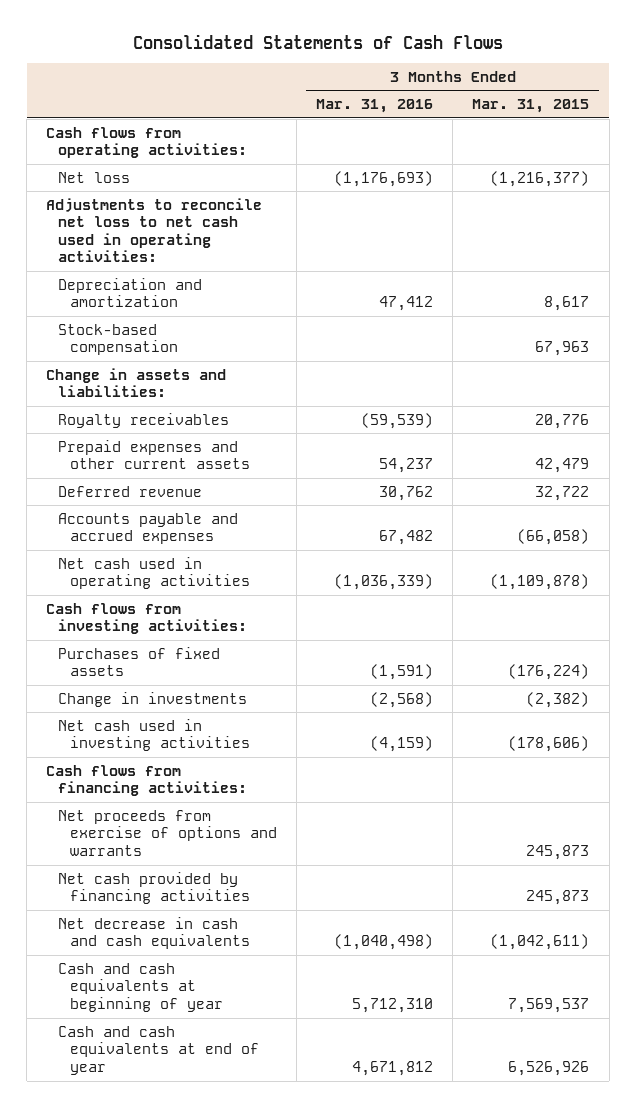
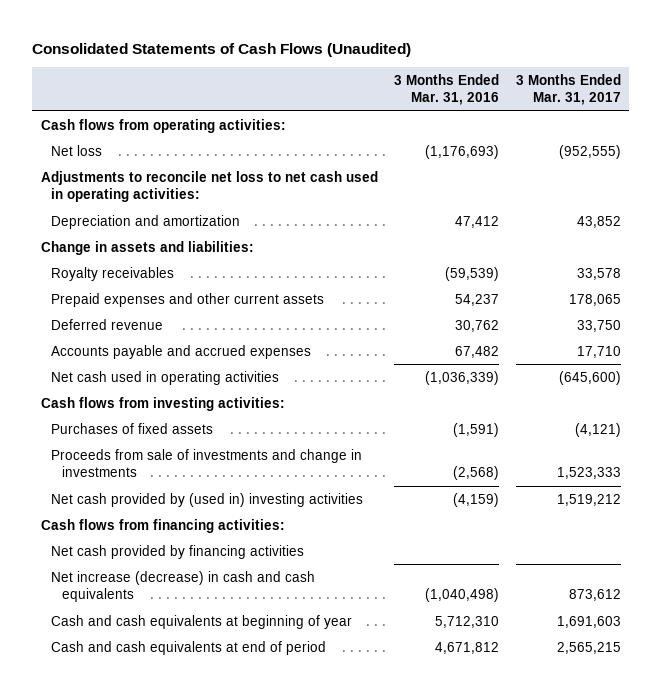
[132,33,503,49] Consolidated Statements of Cash Flows -> [32,42,412,57] Consolidated Statements of Cash Flows (Unaudited)
[472,99,590,114] Mar. 31, 2015 -> none
none -> [515,73,621,106] 3 Months Ended Mar. 31, 2017
[57,323,178,356] Stock-based compensation -> none
[57,691,247,707] Change in investments -> [51,448,363,478] Proceeds from sale of investments and change in investments
[57,718,250,752] Net cash used in investing activities -> [51,492,364,507] Net cash provided by (used in) investing activities
[57,809,277,856] Net proceeds from exercise of options and warrants -> none
[57,916,250,950] Net decrease in cash and cash equivalents -> [51,570,316,603] Net increase (decrease) in cash and cash equivalents
[57,1025,259,1075] Cash and cash equivalents at end of year -> [51,640,327,655] Cash and cash equivalents at end of period

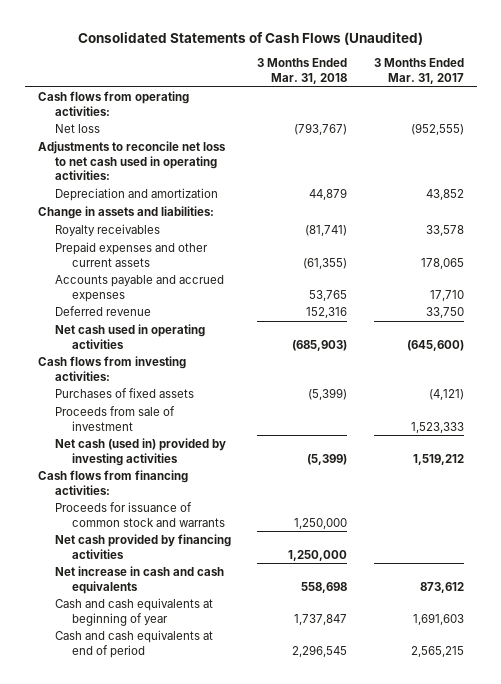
[394,73,500,106] 3 Months Ended Mar. 31, 2016 -> none
none -> [257,58,348,84] 3 Months Ended Mar. 31, 2018
[51,318,164,330] Deferred revenue -> [55,306,152,317] Deferred revenue
[51,448,363,478] Proceeds from sale of investments and change in investments -> [55,406,176,431] Proceeds from sale of investment
[51,492,364,507] Net cash provided by (used in) investing activities -> [55,438,227,466] Net cash (used in) provided by investing activities
none -> [55,502,226,527] Proceeds for issuance of common stock and warrants
[51,570,316,603] Net increase (decrease) in cash and cash equivalents -> [55,566,225,594] Net increase in cash and cash equivalents

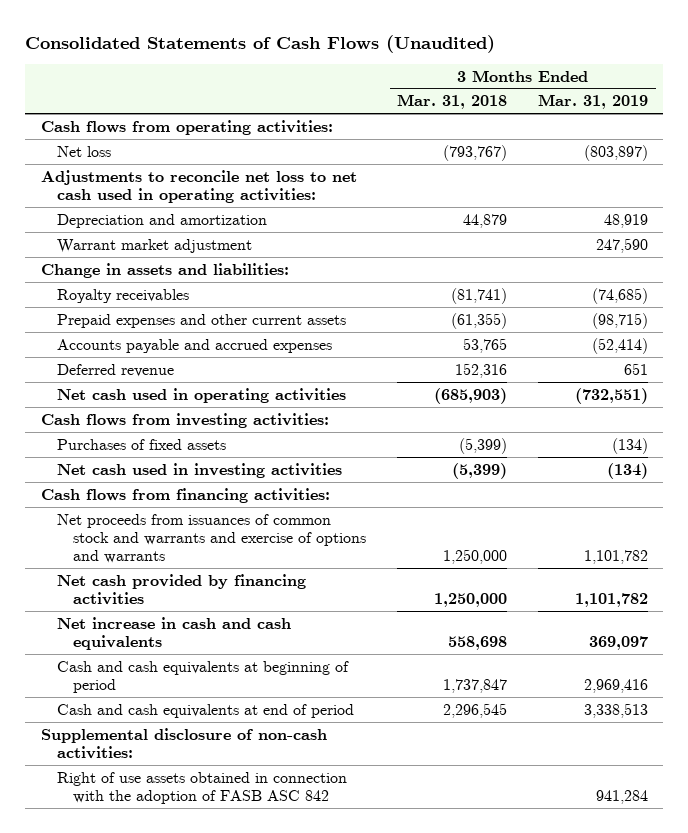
[373,58,464,84] 3 Months Ended Mar. 31, 2017 -> none
none -> [537,94,648,110] Mar. 31, 2019
none -> [57,238,253,253] Warrant market adjustment
[55,406,176,431] Proceeds from sale of investment -> none
[55,438,227,466] Net cash (used in) provided by investing activities -> [57,462,343,478] Net cash used in investing activities
[55,502,226,527] Proceeds for issuance of common stock and warrants -> [57,513,367,563] Net proceeds from issuances of common stock and warrants and exercise of options and warrants
[55,598,214,626] Cash and cash equivalents at beginning of year -> [57,660,350,693] Cash and cash equivalents at beginning of period
none -> [40,727,327,759] Supplemental disclosure of non-cash activities:
none -> [57,771,348,804] Right of use assets obtained in connection with the adoption of FASB ASC 842

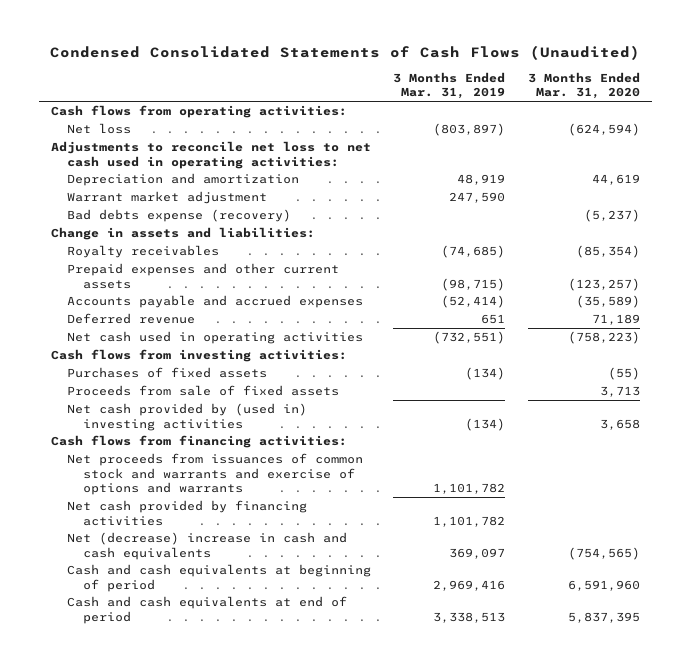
[25,34,496,53] Consolidated Statements of Cash Flows (Unaudited) -> [50,45,641,61] Condensed Consolidated Statements of Cash Flows (Unaudited)
[397,94,508,110] Mar. 31, 2018 -> none
none -> [528,71,641,100] 3 Months Ended Mar. 31, 2020
none -> [66,209,291,223] Bad debts expense (recovery)
none -> [66,385,339,397] Proceeds from sale of fixed assets
[57,462,343,478] Net cash used in investing activities -> [66,403,307,431] Net cash provided by (used in) investing activities
[57,616,292,650] Net increase in cash and cash equivalents -> [66,532,347,560] Net (decrease) increase in cash and cash equivalents
[40,727,327,759] Supplemental disclosure of non-cash activities: -> none
[57,771,348,804] Right of use assets obtained in connection with the adoption of FASB ASC 842 -> none

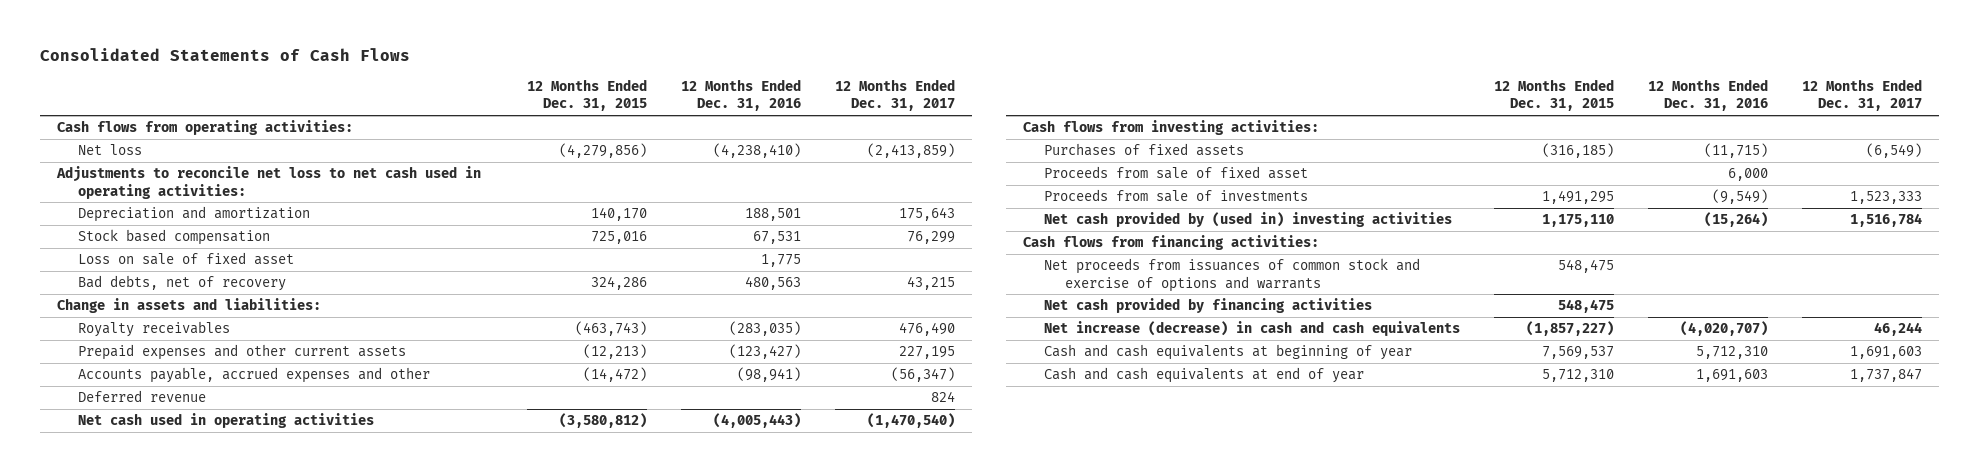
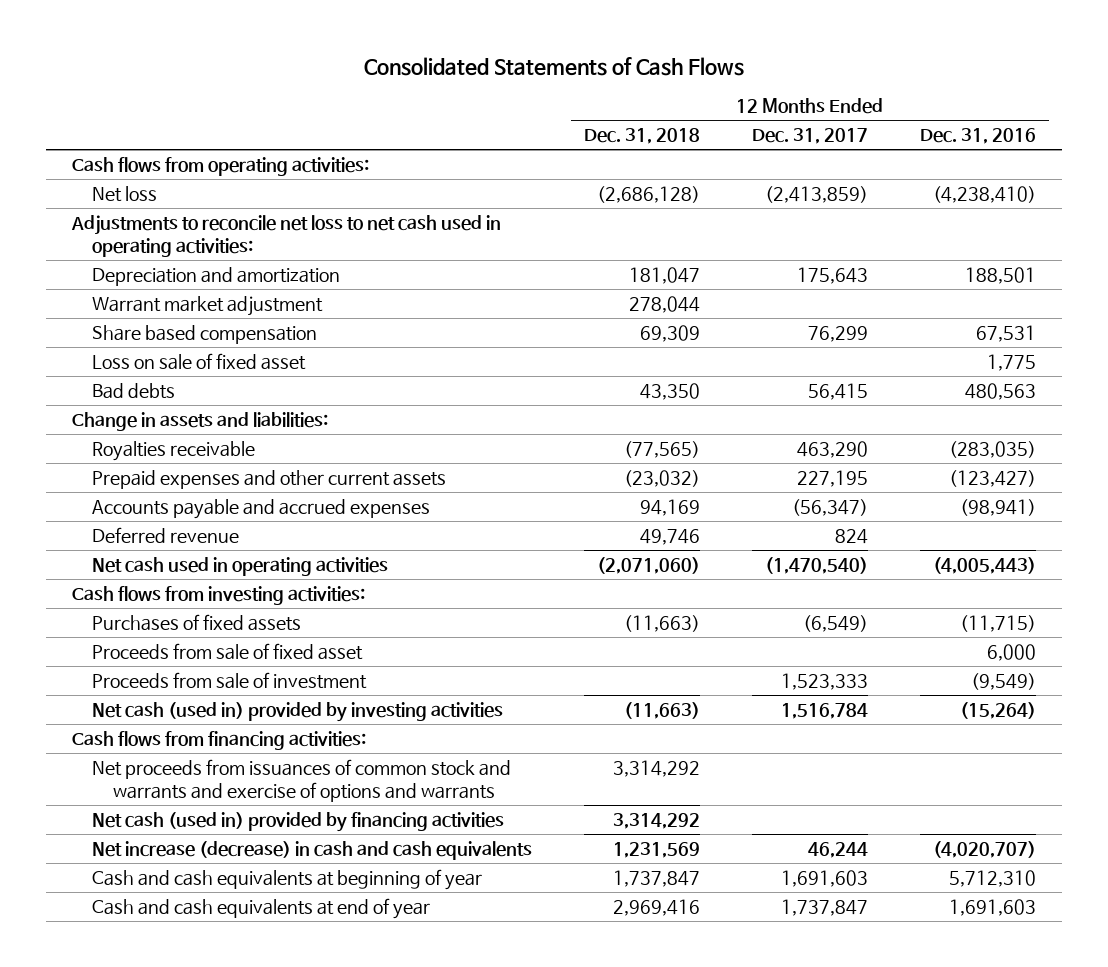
[527,79,648,112] 12 Months Ended Dec. 31, 2015 -> none
none -> [584,128,701,145] Dec. 31, 2018
none -> [92,295,324,316] Warrant market adjustment
[77,229,270,246] Stock based compensation -> [92,324,318,344] Share based compensation
[77,275,286,292] Bad debts, net of recovery -> [92,382,176,399] Bad debts
[907,276,956,291] 43,215 -> [808,382,869,400] 56,415
[77,321,230,338] Royalty receivables -> none
none -> [92,440,256,461] Royalties receivable
[77,367,430,384] Accounts payable, accrued expenses and other -> [92,498,431,519] Accounts payable and accrued expenses
[1044,189,1309,203] Proceeds from sale of investments -> [92,671,368,689] Proceeds from sale of investment
[1044,212,1453,228] Net cash provided by (used in) investing activities -> [92,701,504,722] Net cash (used in) provided by investing activities
[1044,258,1421,292] Net proceeds from issuances of common stock and exercise of options and warrants -> [92,758,512,802] Net proceeds from issuances of common stock and warrants and exercise of options and warrants
[1044,298,1373,314] Net cash provided by financing activities -> [92,811,505,832] Net cash (used in) provided by financing activities

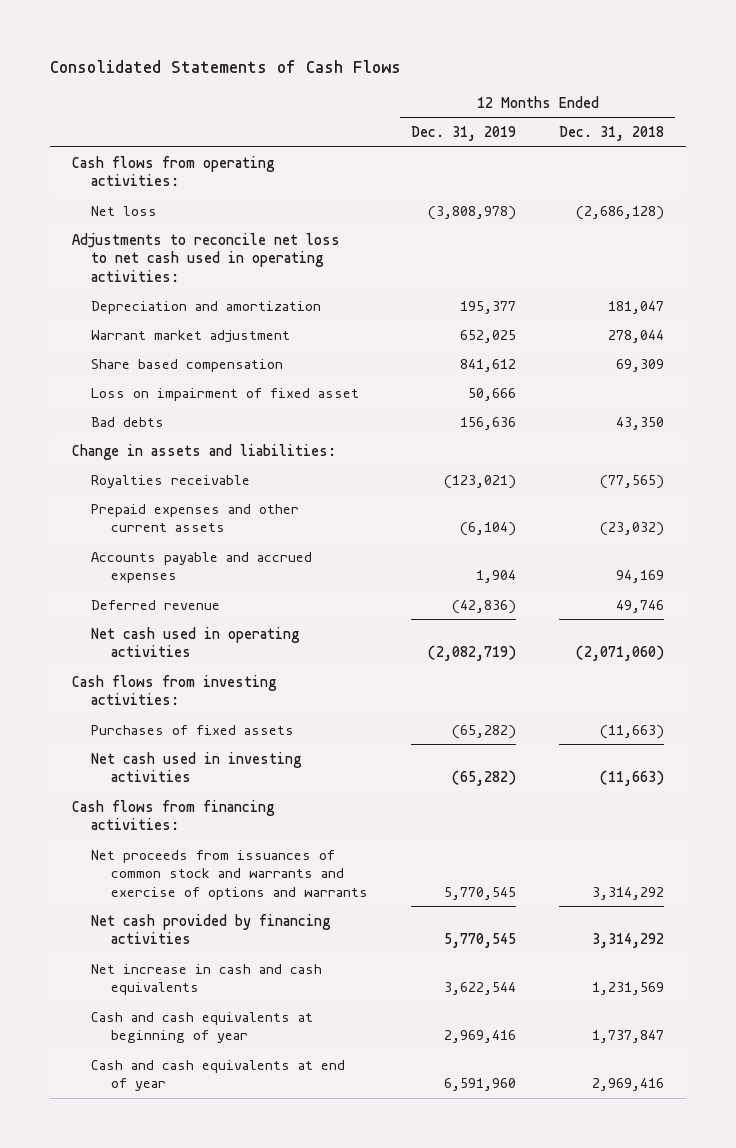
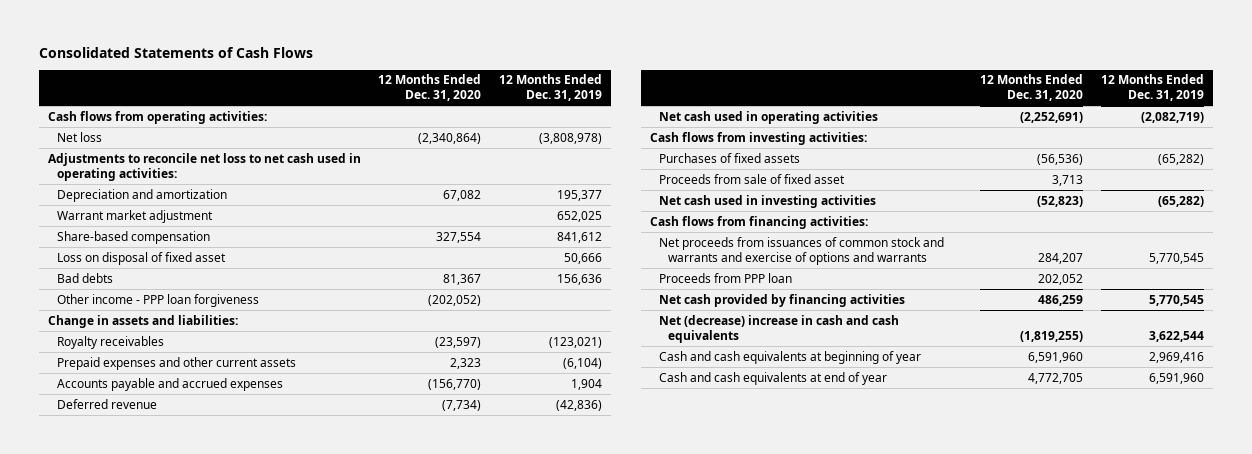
[559,126,665,142] Dec. 31, 2018 -> none
none -> [378,74,482,102] 12 Months Ended Dec. 31, 2020
[91,358,284,372] Share based compensation -> [56,230,210,244] Share-based compensation
[91,387,360,401] Loss on impairment of fixed asset -> [56,251,226,265] Loss on disposal of fixed asset
none -> [56,293,259,307] Other income - PPP loan forgiveness
[91,474,251,488] Royalties receivable -> [56,335,164,349] Royalty receivables
none -> [658,173,845,184] Proceeds from sale of fixed asset
none -> [658,272,792,283] Proceeds from PPP loan
[91,963,323,996] Net increase in cash and cash equivalents -> [658,314,899,343] Net (decrease) increase in cash and cash equivalents

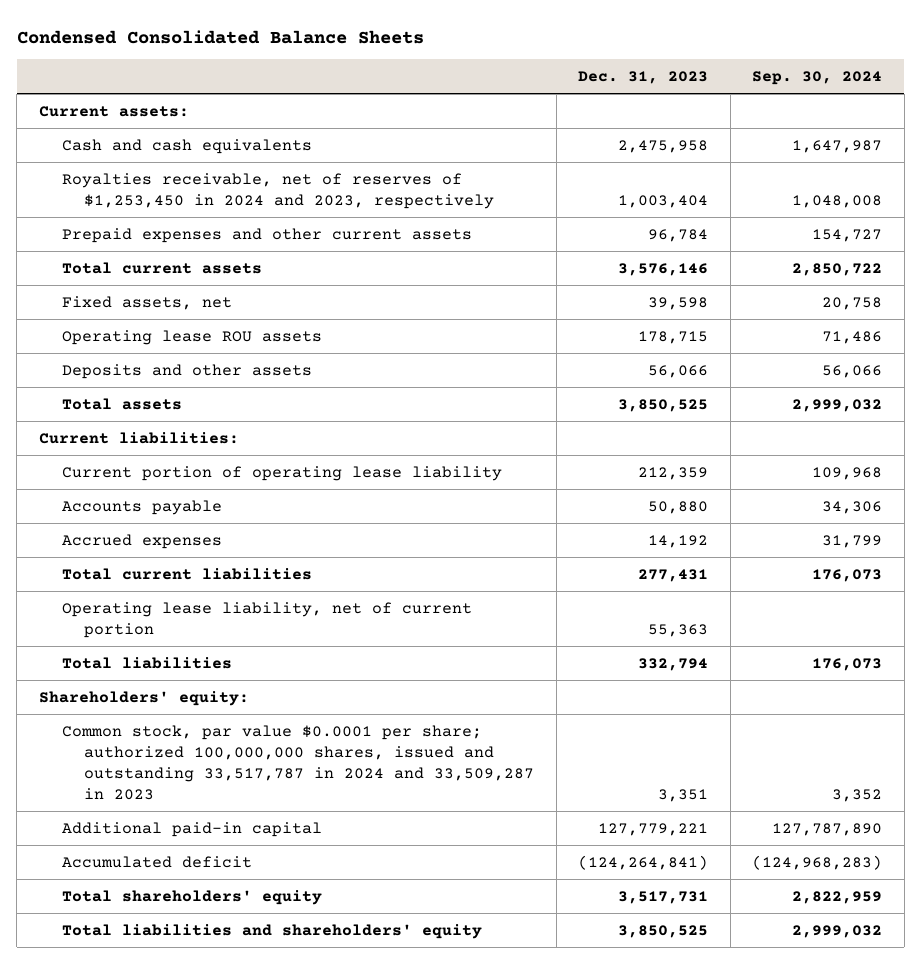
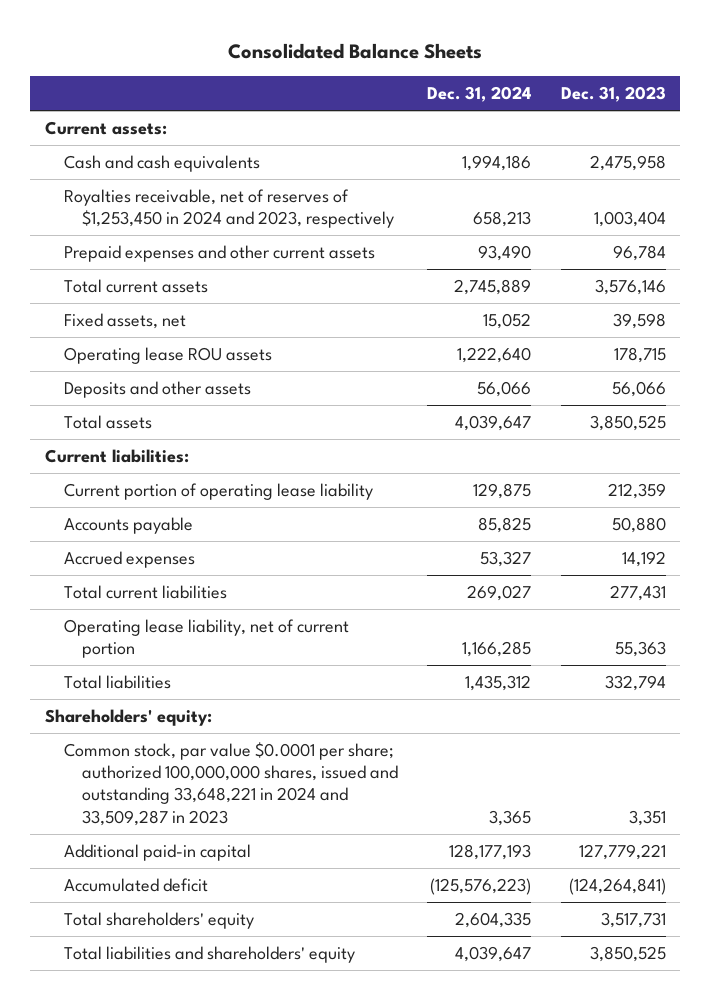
[16,29,424,44] Condensed Consolidated Balance Sheets -> [228,43,483,60] Consolidated Balance Sheets
[752,71,883,86] Sep. 30, 2024 -> none
none -> [427,86,532,103] Dec. 31, 2024
[61,724,535,801] Common stock, par value $0.0001 per share; authorized 100,000,000 shares, issued and outstanding 33,517,787 in 2024 and 33,509,287 in 2023 -> [63,741,399,826] Common stock, par value $0.0001 per share; authorized 100,000,000 shares, issued and outstanding 33,648,221 in 2024 and 33,509,287 in 2023

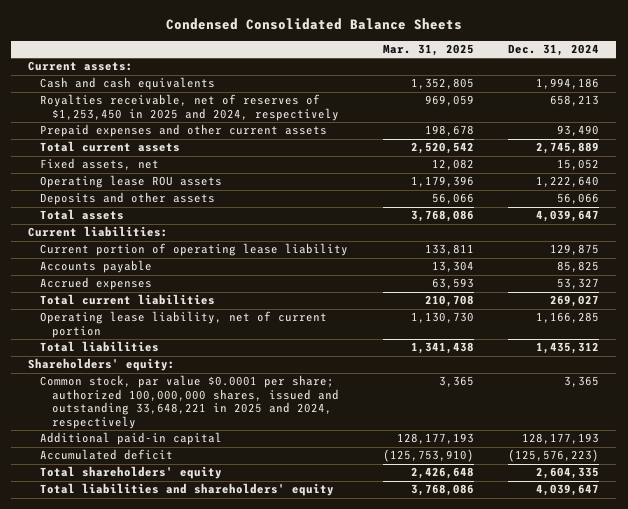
[228,43,483,60] Consolidated Balance Sheets -> [165,18,462,31] Condensed Consolidated Balance Sheets
[560,86,666,103] Dec. 31, 2023 -> none
none -> [382,44,474,57] Mar. 31, 2025
[63,188,395,229] Royalties receivable, net of reserves of $1,253,450 in 2024 and 2023, respectively -> [40,94,339,121] Royalties receivable, net of reserves of $1,253,450 in 2025 and 2024, respectively
[63,741,399,826] Common stock, par value $0.0001 per share; authorized 100,000,000 shares, issued and outstanding 33,648,221 in 2024 and 33,509,287 in 2023 -> [40,375,339,430] Common stock, par value $0.0001 per share; authorized 100,000,000 shares, issued and outstanding 33,648,221 in 2025 and 2024, respectively

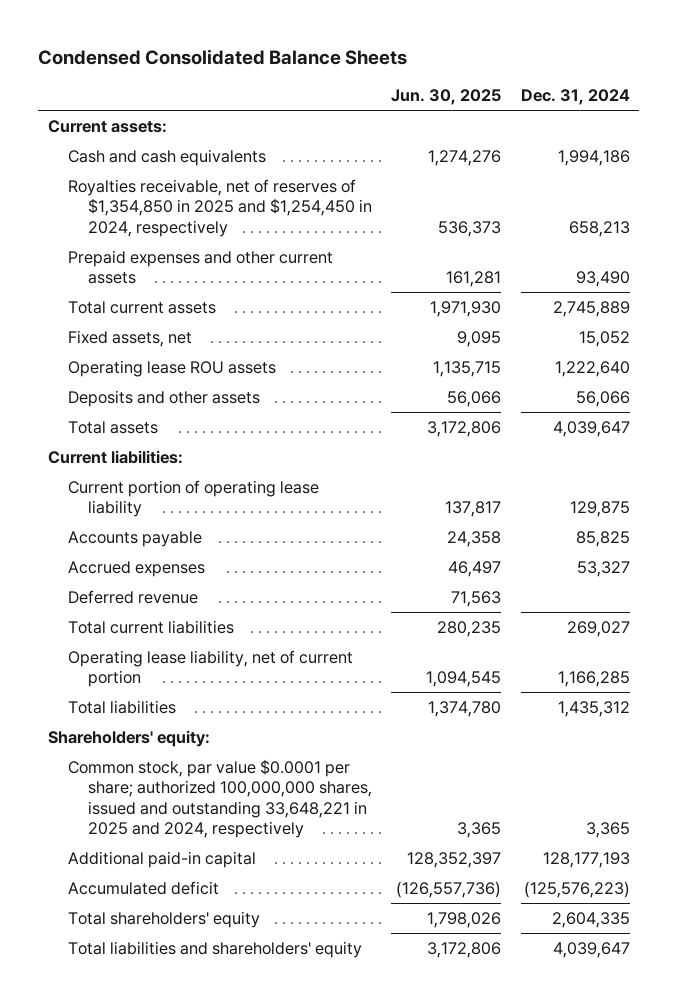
[382,44,474,57] Mar. 31, 2025 -> none
none -> [391,88,502,105] Jun. 30, 2025
[40,94,339,121] Royalties receivable, net of reserves of $1,253,450 in 2025 and 2024, respectively -> [67,178,372,237] Royalties receivable, net of reserves of $1,354,850 in 2025 and $1,254,450 in 2024, respectively
none -> [67,589,198,604] Deferred revenue

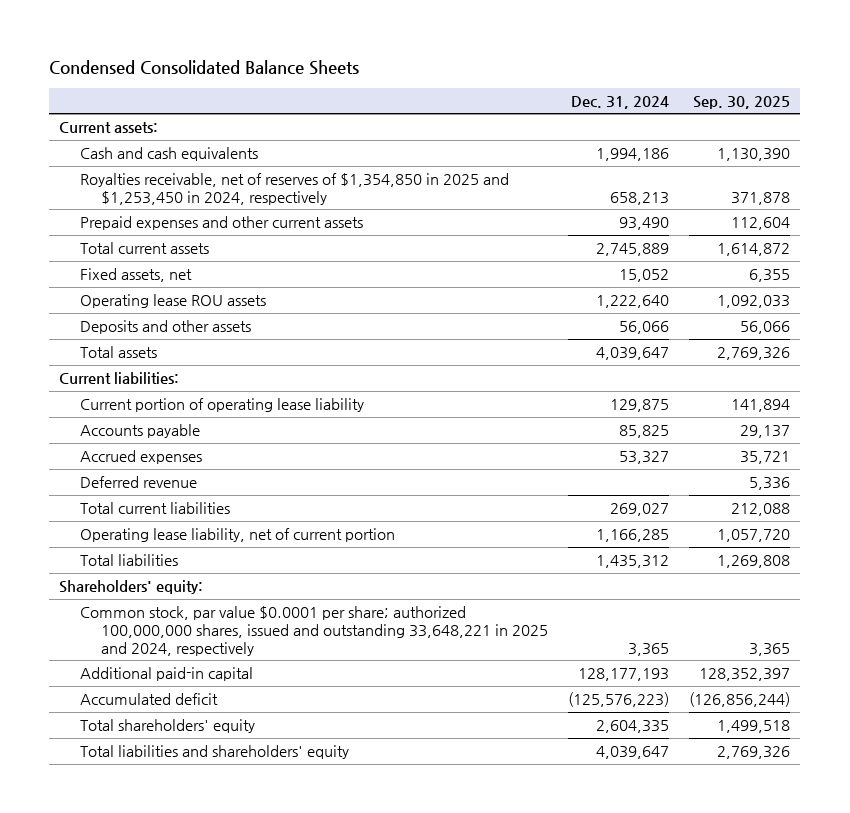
[391,88,502,105] Jun. 30, 2025 -> none
none -> [693,95,791,109] Sep. 30, 2025
[67,178,372,237] Royalties receivable, net of reserves of $1,354,850 in 2025 and $1,254,450 in 2024, respectively -> [80,173,510,205] Royalties receivable, net of reserves of $1,354,850 in 2025 and $1,253,450 in 2024, respectively

